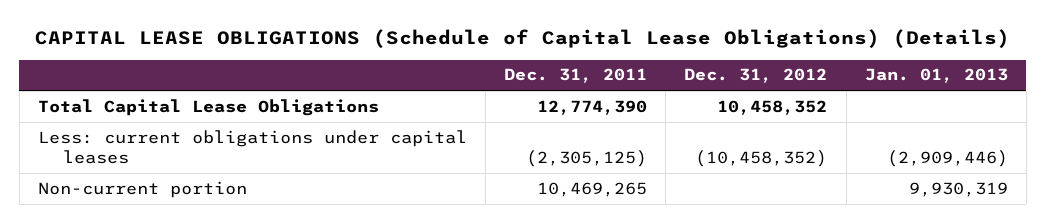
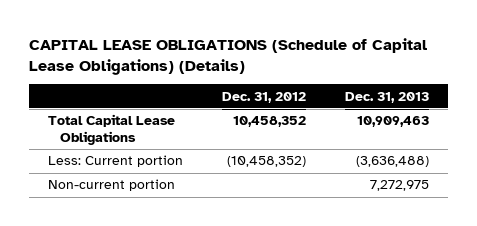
[504,68,648,84] Dec. 31, 2011 -> none
[864,68,1008,84] Jan. 01, 2013 -> none
none -> [344,91,429,103] Dec. 31, 2013
[37,129,467,164] Less: current obligations under capital leases -> [48,155,184,168] Less: Current portion

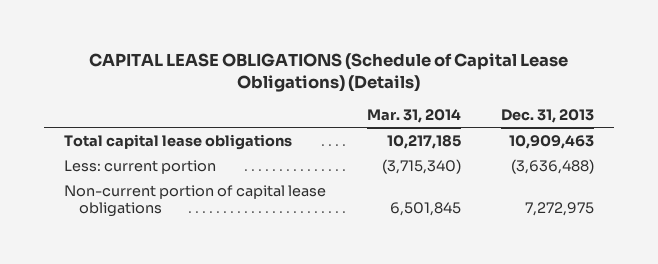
[222,91,307,103] Dec. 31, 2012 -> none
none -> [366,109,461,124] Mar. 31, 2014
[48,114,176,145] Total Capital Lease Obligations -> [64,133,293,150] Total capital lease obligations
[48,155,184,168] Less: Current portion -> [64,159,217,174] Less: current portion
[48,179,176,192] Non-current portion -> [64,184,327,217] Non-current portion of capital lease obligations

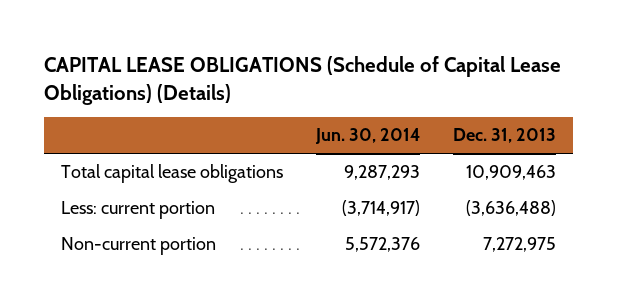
[366,109,461,124] Mar. 31, 2014 -> none
none -> [315,128,421,145] Jun. 30, 2014
[64,184,327,217] Non-current portion of capital lease obligations -> [60,237,216,256] Non-current portion

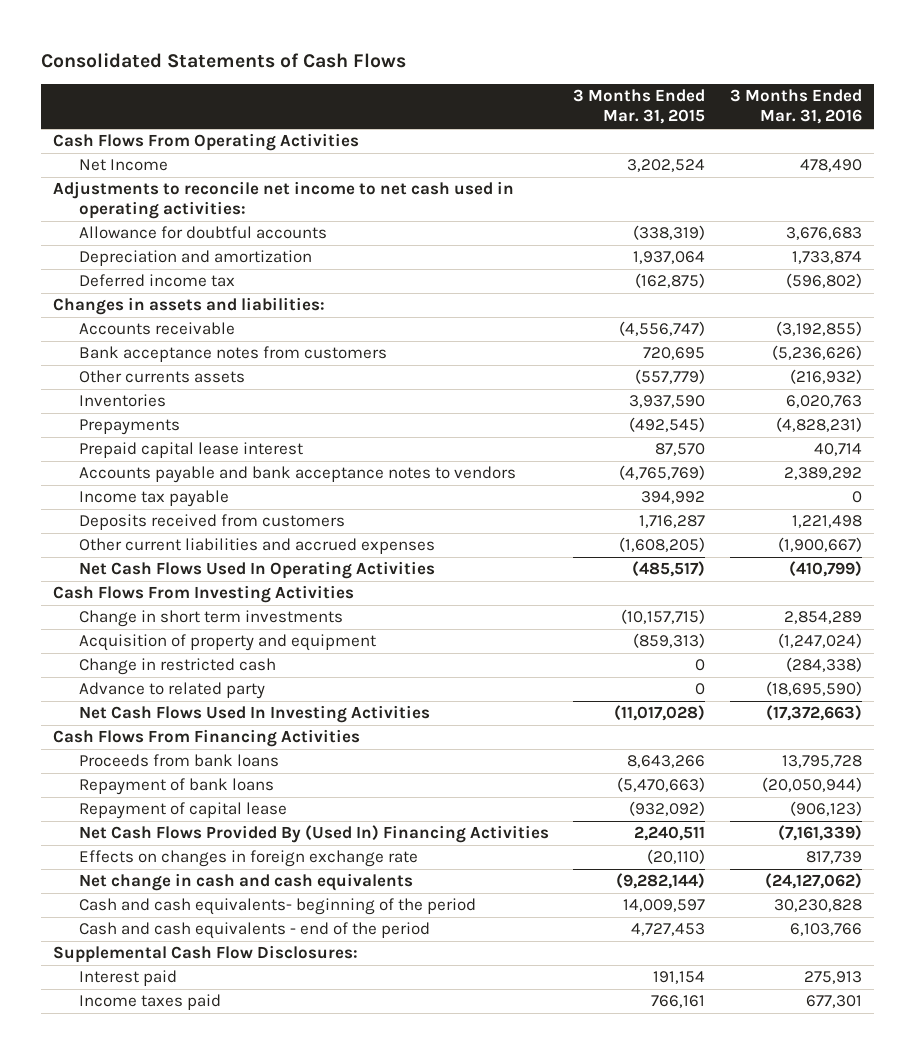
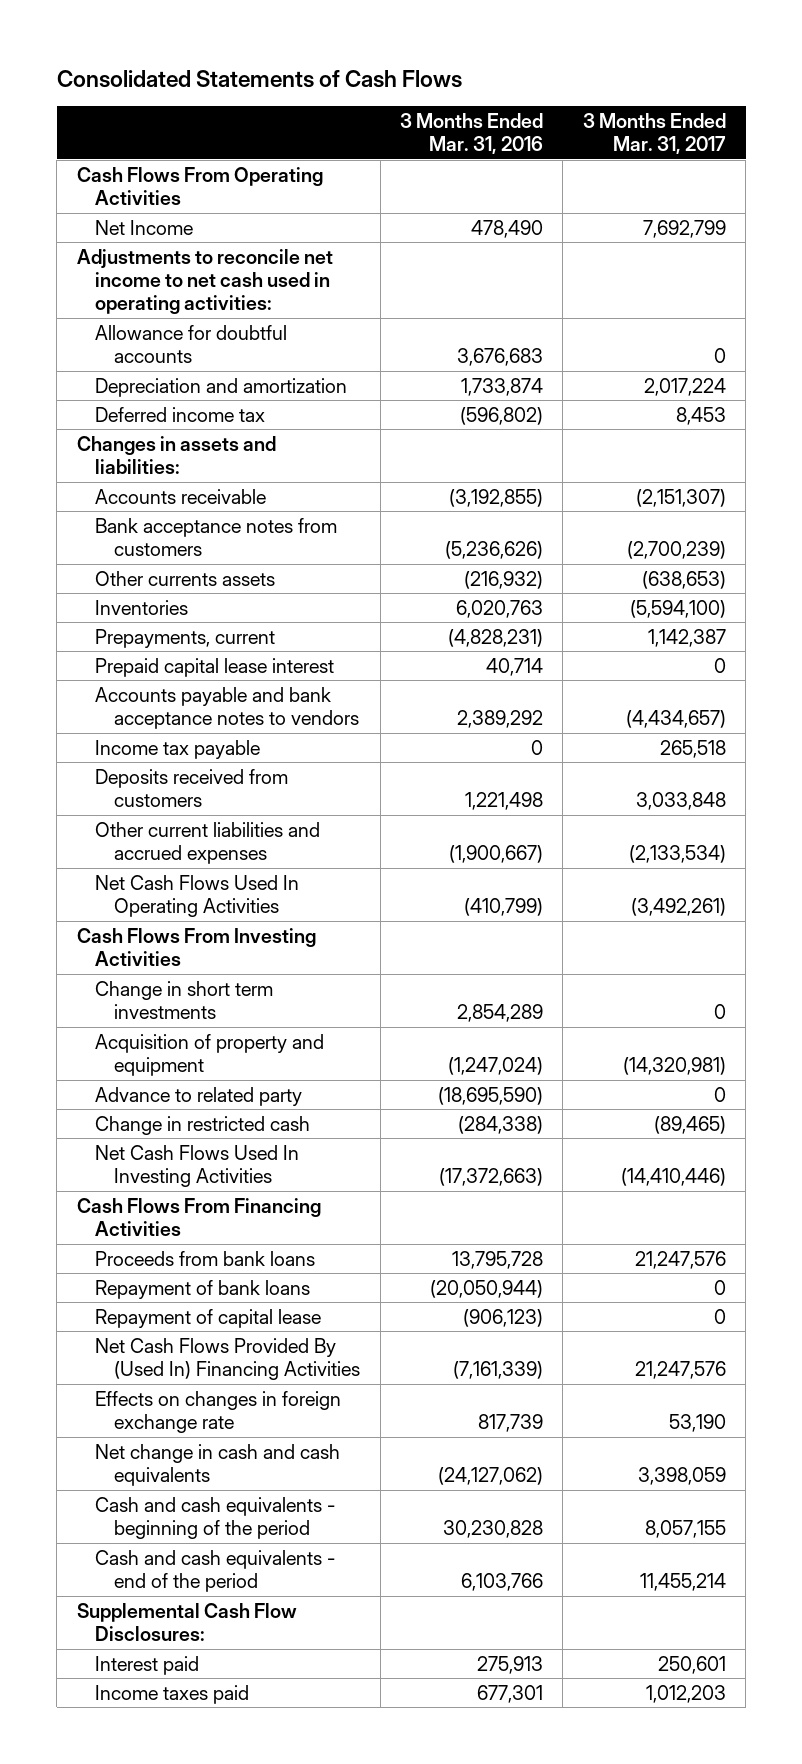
[573,89,706,125] 3 Months Ended Mar. 31, 2015 -> none
none -> [582,113,726,155] 3 Months Ended Mar. 31, 2017
[79,419,181,436] Prepayments -> [95,628,276,648] Prepayments, current
[79,658,277,676] Change in restricted cash -> [95,1115,311,1135] Change in restricted cash
[79,898,477,916] Cash and cash equivalents- beginning of the period -> [95,1496,336,1540] Cash and cash equivalents - beginning of the period

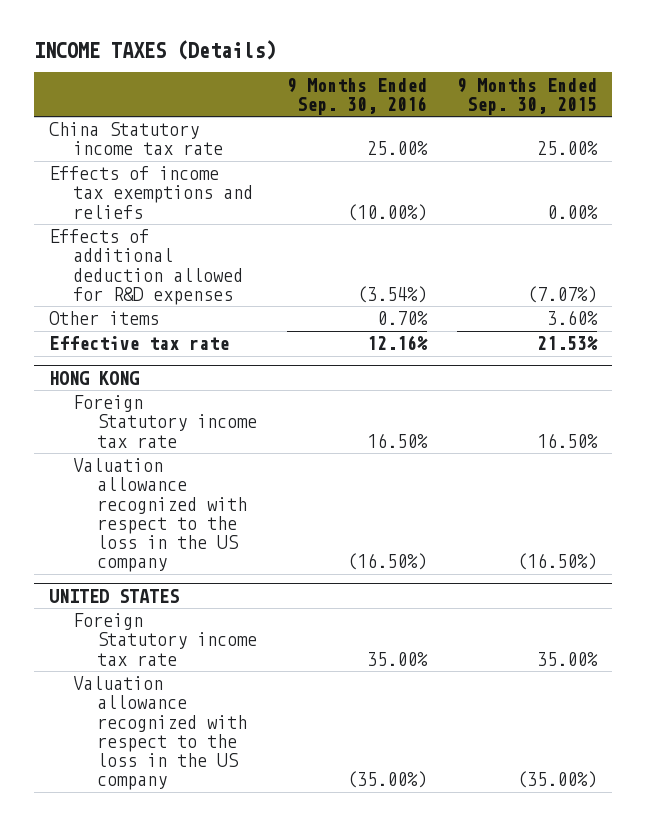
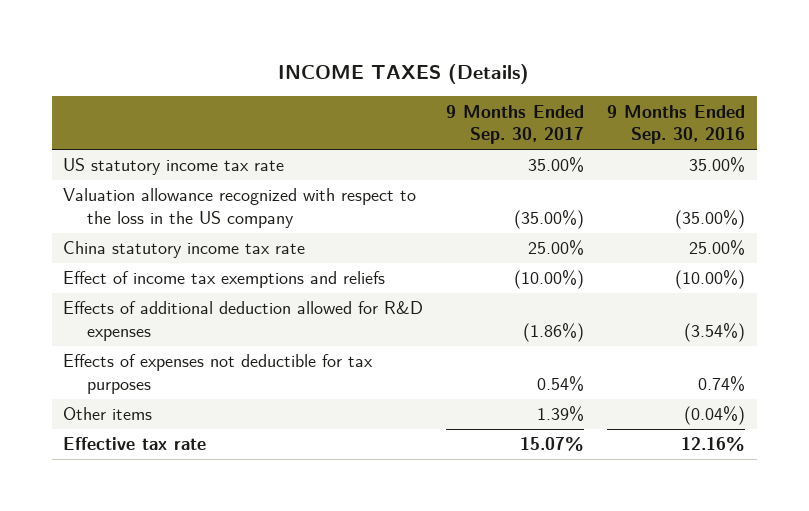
[457,77,598,115] 9 Months Ended Sep. 30, 2015 -> none
none -> [446,104,585,145] 9 Months Ended Sep. 30, 2017
none -> [63,158,285,176] US statutory income tax rate
none -> [63,188,417,228] Valuation allowance recognized with respect to the loss in the US company
[49,122,224,156] China Statutory income tax rate -> [63,241,306,259] China statutory income tax rate
[49,166,254,219] Effects of income tax exemptions and reliefs -> [63,271,386,289] Effect of income tax exemptions and reliefs
none -> [63,354,374,394] Effects of expenses not deductible for tax purposes
[377,311,429,326] 0.70% -> [684,406,746,426] (0.04%)
[49,370,140,385] HONG KONG -> none
[73,395,257,448] Foreign Statutory income tax rate -> none
[73,458,247,573] Valuation allowance recognized with respect to the loss in the US company -> none
[49,588,180,603] UNITED STATES -> none
[73,613,257,666] Foreign Statutory income tax rate -> none
[73,676,247,791] Valuation allowance recognized with respect to the loss in the US company -> none

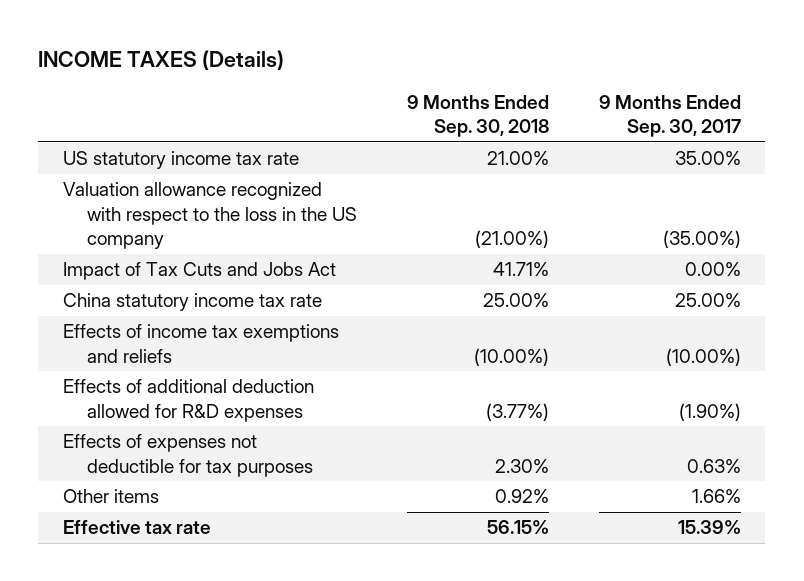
[607,104,746,145] 9 Months Ended Sep. 30, 2016 -> none
none -> [406,94,549,138] 9 Months Ended Sep. 30, 2018
none -> [63,262,337,281] Impact of Tax Cuts and Jobs Act
[63,271,386,289] Effect of income tax exemptions and reliefs -> [63,324,340,363] Effects of income tax exemptions and reliefs
[523,322,585,342] (1.86%) -> [678,402,741,421] (1.90%)
[537,375,585,391] 0.54% -> [686,458,741,473] 0.63%
[537,406,585,422] 1.39% -> [691,489,741,504] 1.66%
[520,437,585,452] 15.07% -> [677,520,741,535] 15.39%

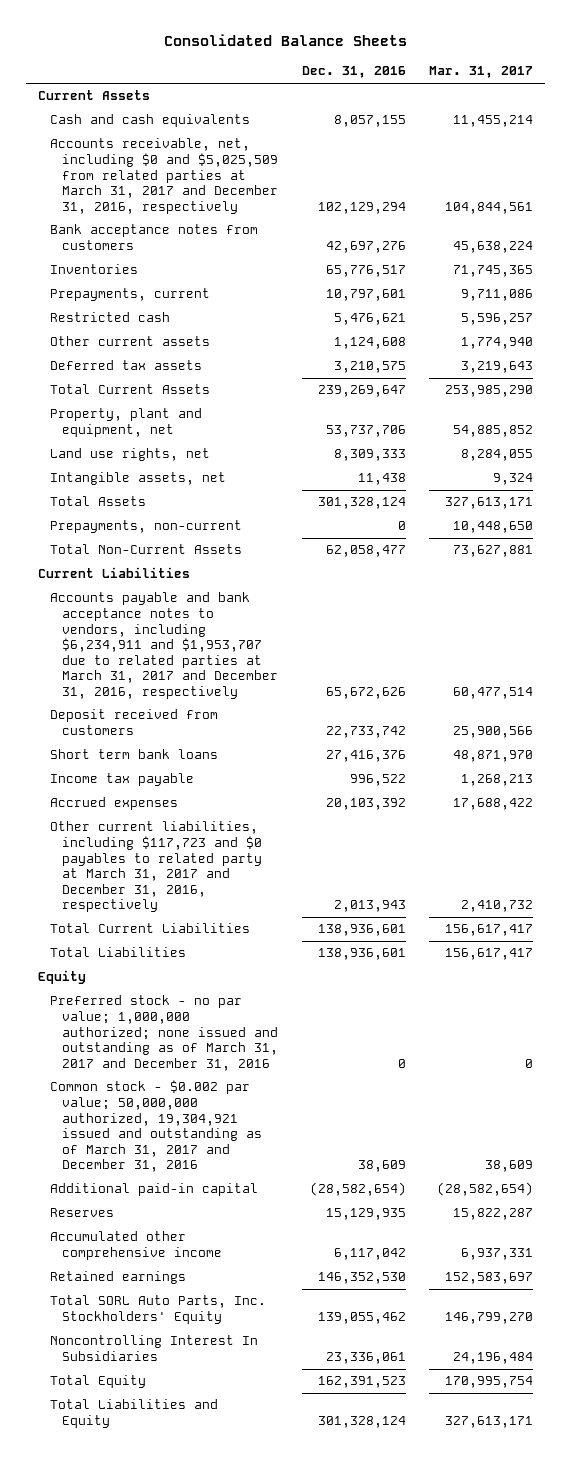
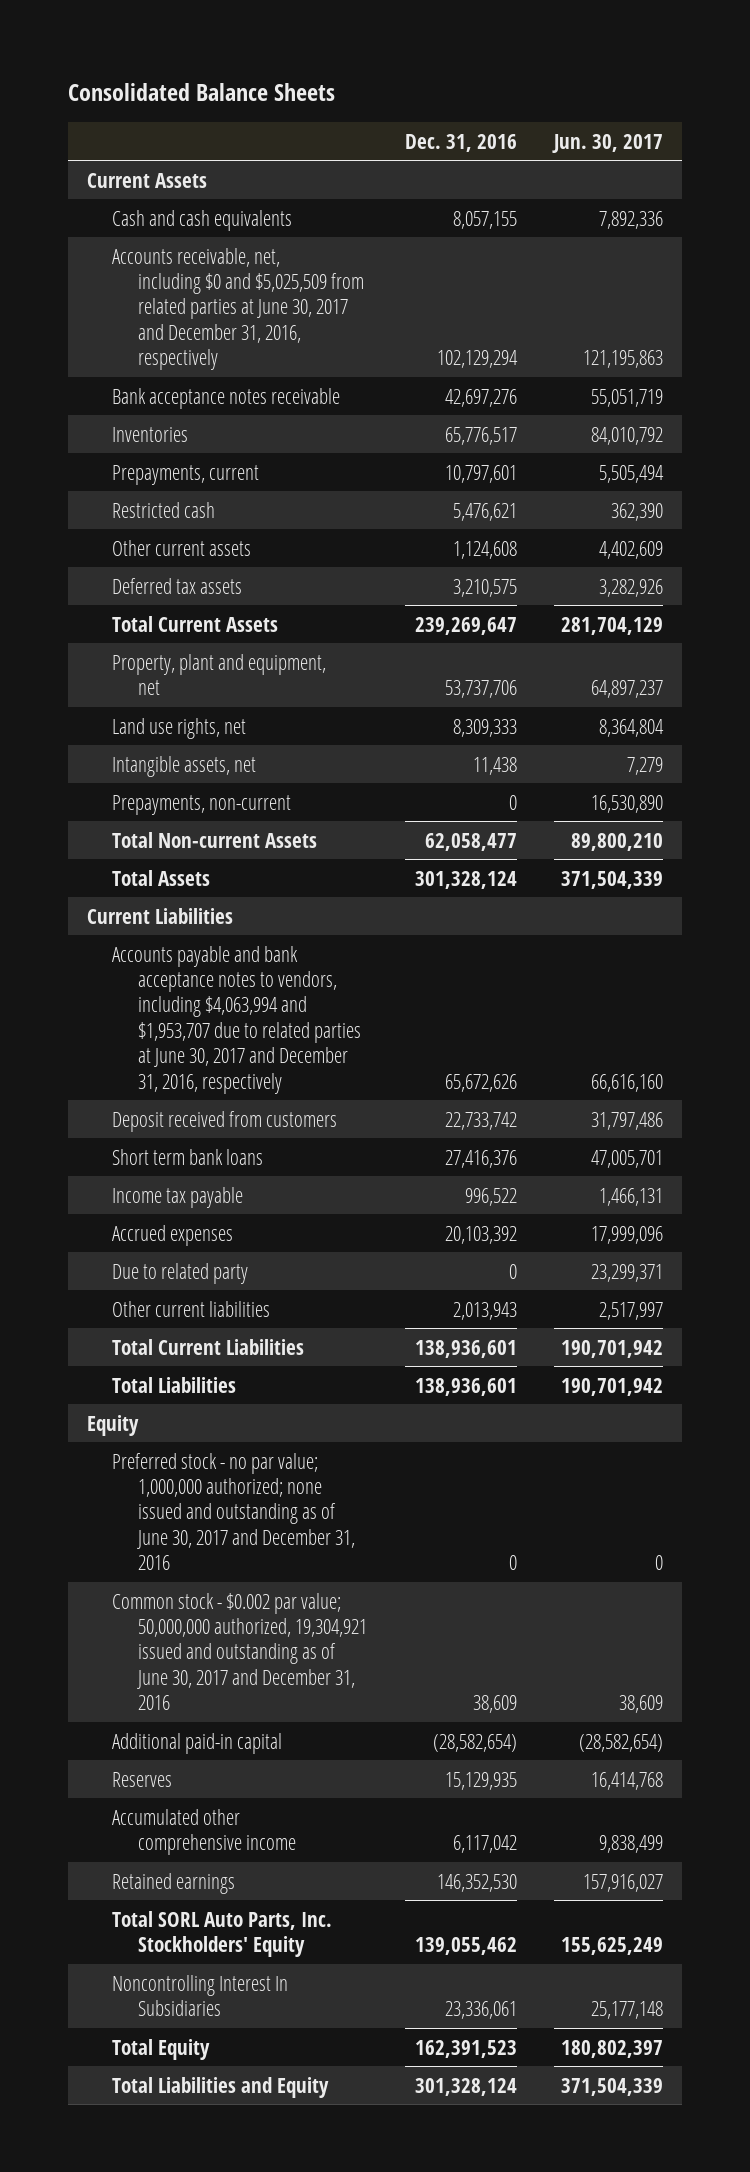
[429,66,534,79] Mar. 31, 2017 -> none
none -> [552,133,664,153] Jun. 30, 2017
[50,138,278,214] Accounts receivable, net, including $0 and $5,025,509 from related parties at March 31, 2017 and December 31, 2016, respectively -> [112,247,364,371] Accounts receivable, net, including $0 and $5,025,509 from related parties at June 30, 2017 and December 31, 2016, respectively
[50,224,259,251] Bank acceptance notes from customers -> [112,387,341,409] Bank acceptance notes receivable
[50,544,243,555] Total Non-Current Assets -> [112,831,318,848] Total Non-current Assets
[50,496,147,507] Total Assets -> [112,869,211,886] Total Assets
[50,592,278,699] Accounts payable and bank acceptance notes to vendors, including $6,234,911 and $1,953,707 due to related parties at March 31, 2017 and December 31, 2016, respectively -> [112,945,361,1094] Accounts payable and bank acceptance notes to vendors, including $4,063,994 and $1,953,707 due to related parties at June 30, 2017 and December 31, 2016, respectively
none -> [112,1262,249,1284] Due to related party
[50,821,262,913] Other current liabilities, including $117,723 and $0 payables to related party at March 31, 2017 and December 31, 2016, respectively -> [112,1300,271,1317] Other current liabilities
[50,995,278,1071] Preferred stock - no par value; 1,000,000 authorized; none issued and outstanding as of March 31, 2017 and December 31, 2016 -> [112,1452,355,1571] Preferred stock - no par value; 1,000,000 authorized; none issued and outstanding as of June 30, 2017 and December 31, 2016
[50,1080,262,1173] Common stock - $0.002 par value; 50,000,000 authorized, 19,304,921 issued and outstanding as of March 31, 2017 and December 31, 2016 -> [112,1592,367,1711] Common stock - $0.002 par value; 50,000,000 authorized, 19,304,921 issued and outstanding as of June 30, 2017 and December 31, 2016

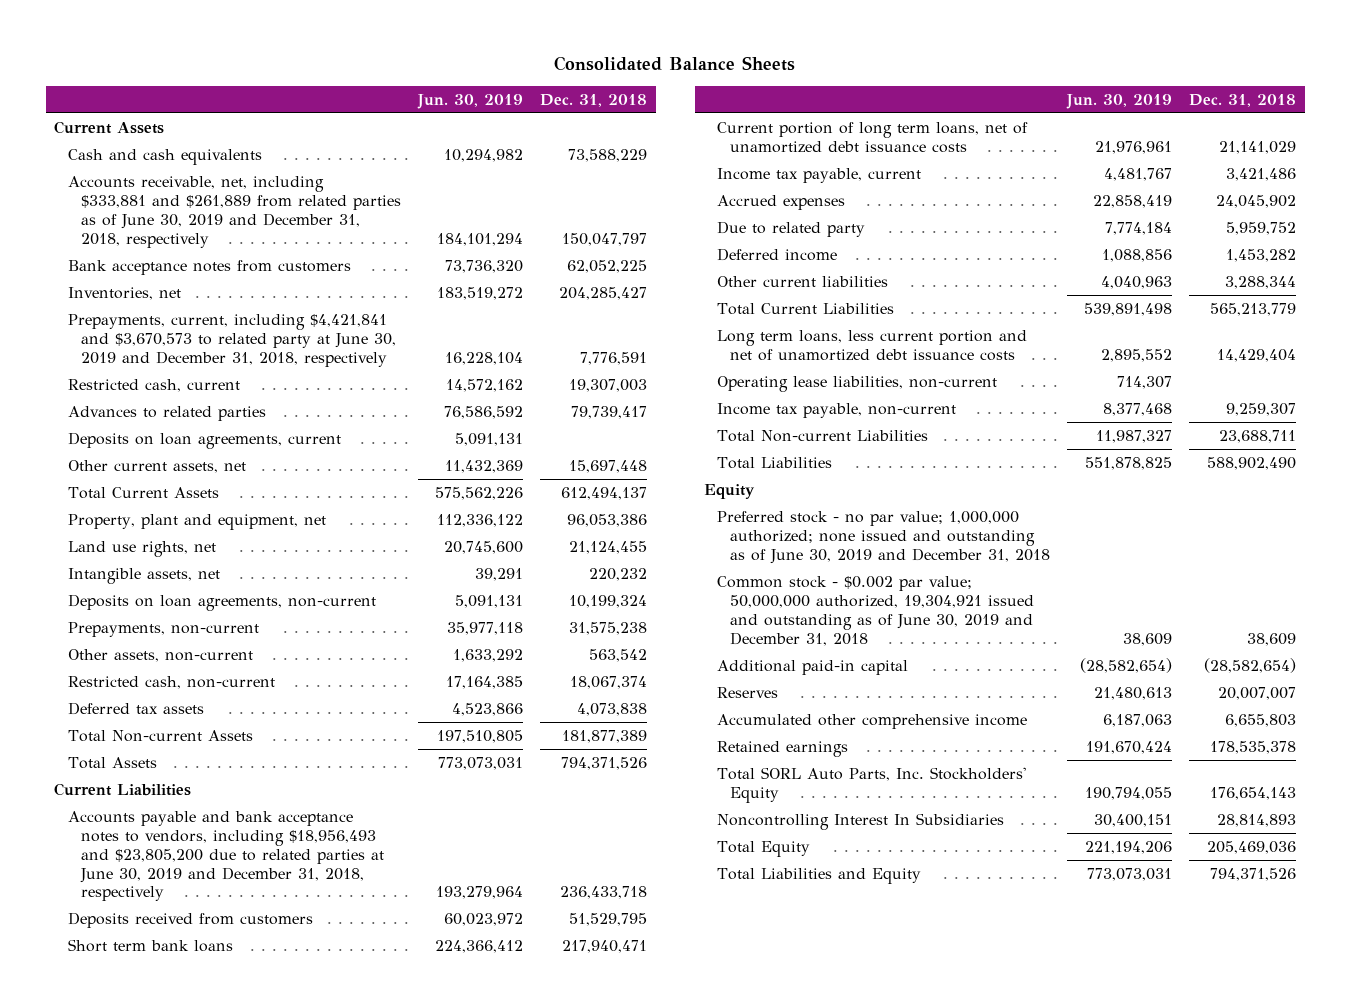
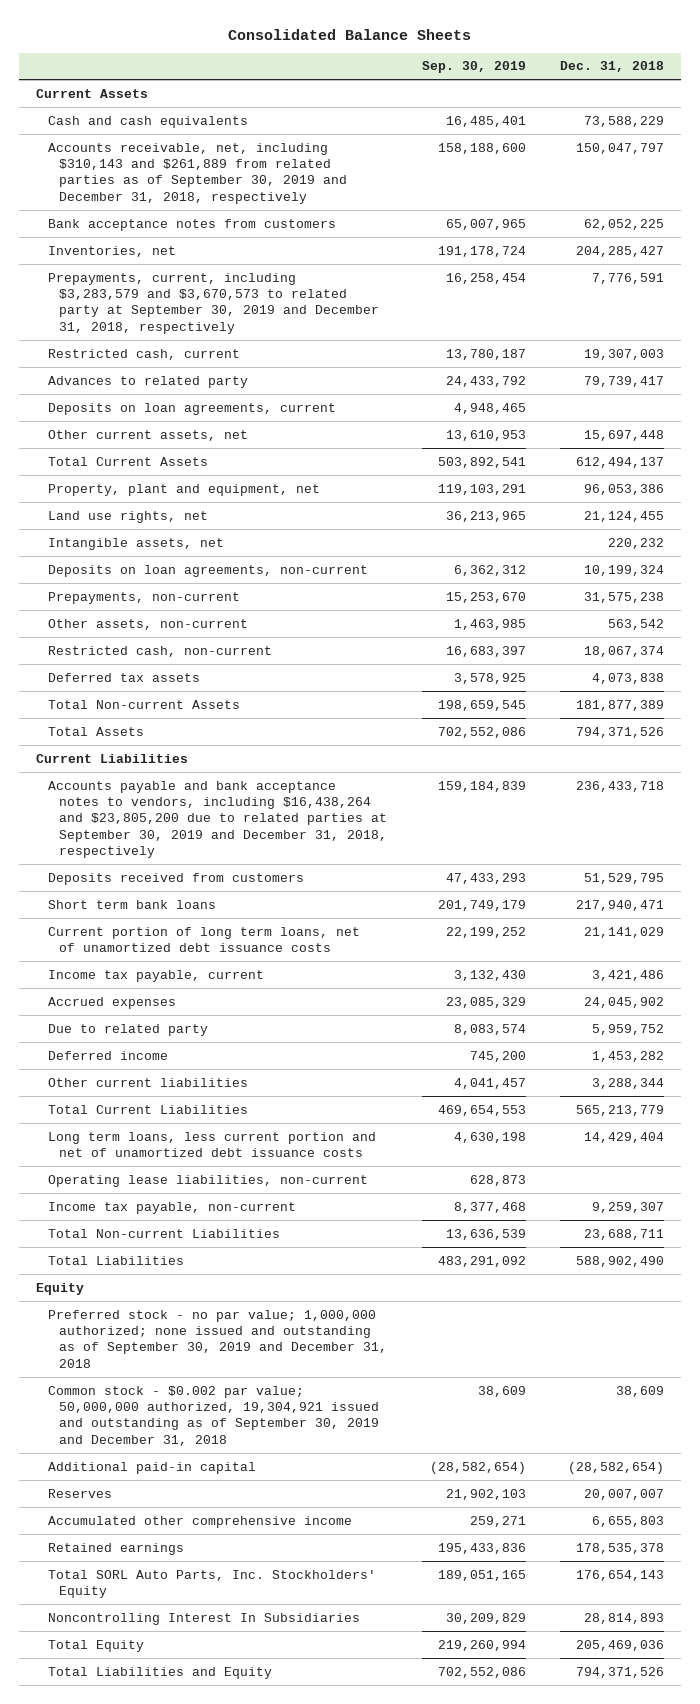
[416,93,523,109] Jun. 30, 2019 -> none
none -> [421,61,526,74] Sep. 30, 2019
[67,175,401,248] Accounts receivable, net, including $333,881 and $261,889 from related parties as of June 30, 2019 and December 31, 2018, respectively -> [47,142,348,204] Accounts receivable, net, including $310,143 and $261,889 from related parties as of September 30, 2019 and December 31, 2018, respectively
[67,313,396,367] Prepayments, current, including $4,421,841 and $3,670,573 to related party at June 30, 2019 and December 31, 2018, respectively -> [47,272,380,334] Prepayments, current, including $3,283,579 and $3,670,573 to related party at September 30, 2019 and December 31, 2018, respectively
[67,405,266,421] Advances to related parties -> [47,375,248,388] Advances to related party
[67,810,384,902] Accounts payable and bank acceptance notes to vendors, including $18,956,493 and $23,805,200 due to related parties at June 30, 2019 and December 31, 2018, respectively -> [47,780,388,859] Accounts payable and bank acceptance notes to vendors, including $16,438,264 and $23,805,200 due to related parties at September 30, 2019 and December 31, 2018, respectively
[716,510,1050,564] Preferred stock - no par value; 1,000,000 authorized; none issued and outstanding as of June 30, 2019 and December 31, 2018 -> [47,1309,388,1368] Preferred stock - no par value; 1,000,000 authorized; none issued and outstanding as of September 30, 2019 and December 31, 2018
[716,575,1034,646] Common stock - $0.002 par value; 50,000,000 authorized, 19,304,921 issued and outstanding as of June 30, 2019 and December 31, 2018 -> [47,1385,380,1446] Common stock - $0.002 par value; 50,000,000 authorized, 19,304,921 issued and outstanding as of September 30, 2019 and December 31, 2018

